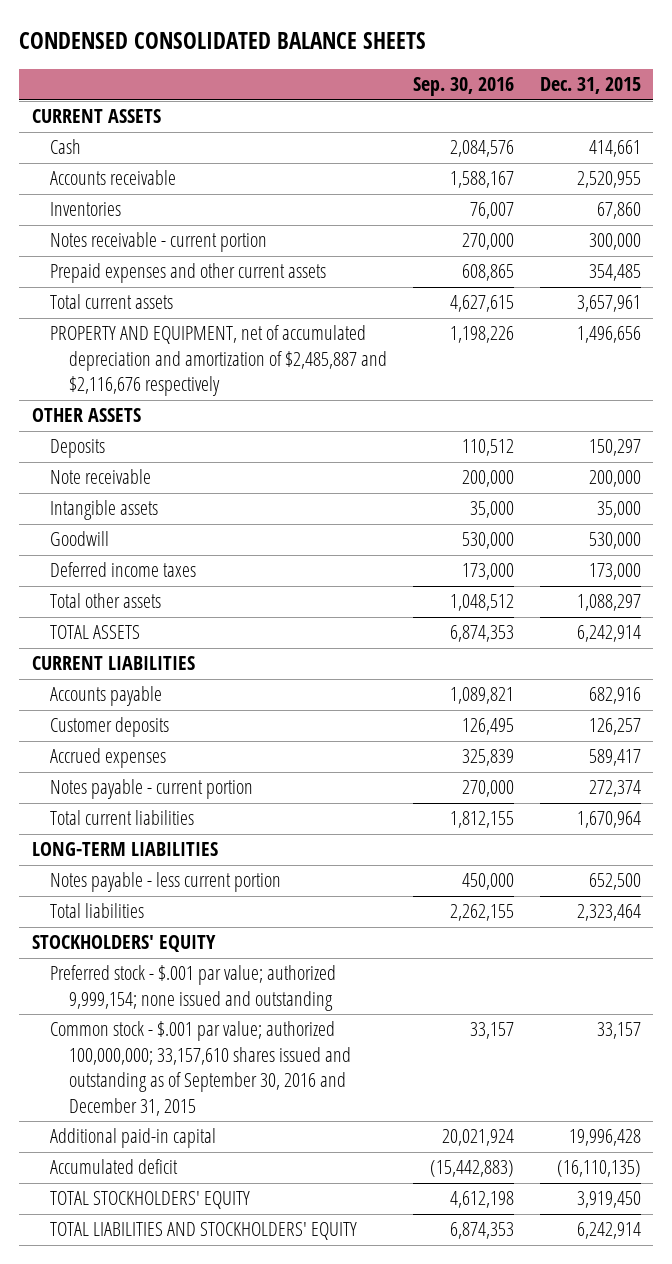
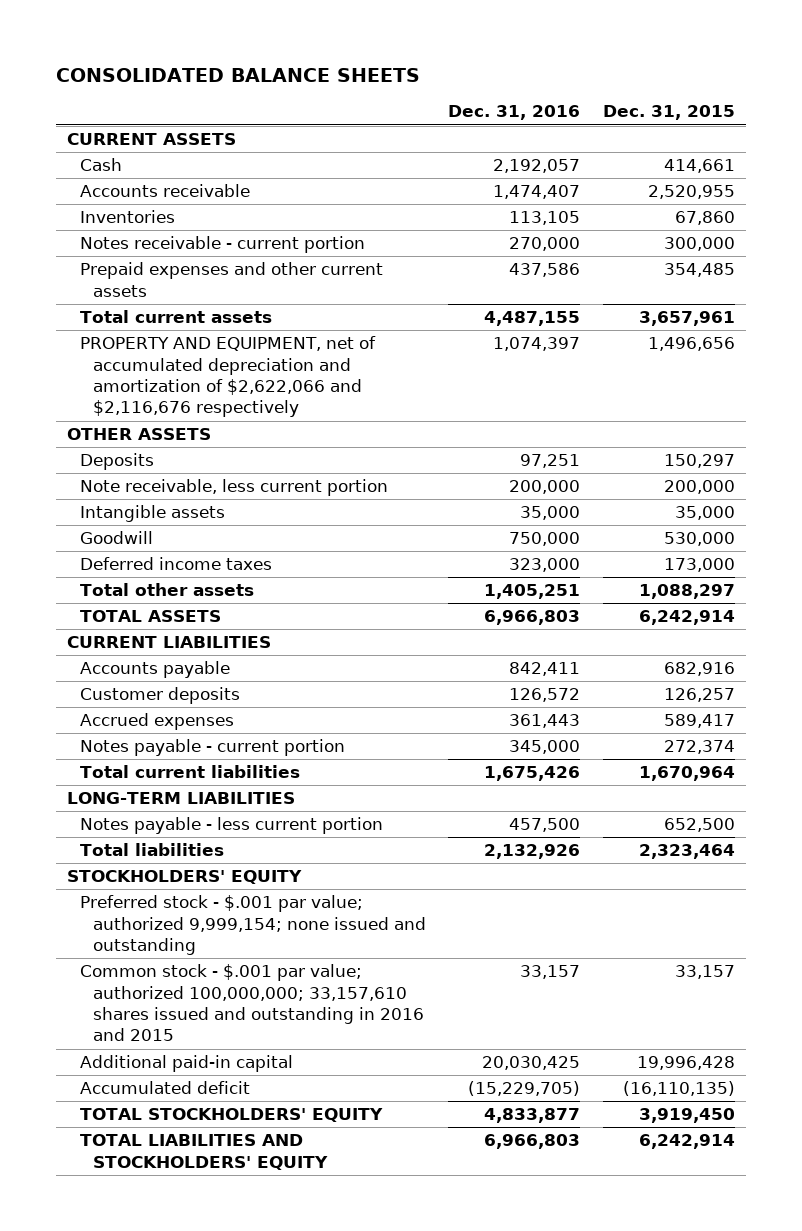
[18,32,426,50] CONDENSED CONSOLIDATED BALANCE SHEETS -> [55,67,420,82] CONSOLIDATED BALANCE SHEETS
[412,77,514,97] Sep. 30, 2016 -> none
none -> [448,105,581,121] Dec. 31, 2016
[50,325,388,397] PROPERTY AND EQUIPMENT, net of accumulated depreciation and amortization of $2,485,887 and $2,116,676 respectively -> [79,336,376,418] PROPERTY AND EQUIPMENT, net of accumulated depreciation and amortization of $2,622,066 and $2,116,676 respectively
[50,469,152,485] Note receivable -> [79,479,388,497] Note receivable, less current portion
[50,1021,352,1116] Common stock - $.001 par value; authorized 100,000,000; 33,157,610 shares issued and outstanding as of September 30, 2016 and December 31, 2015 -> [79,964,424,1042] Common stock - $.001 par value; authorized 100,000,000; 33,157,610 shares issued and outstanding in 2016 and 2015

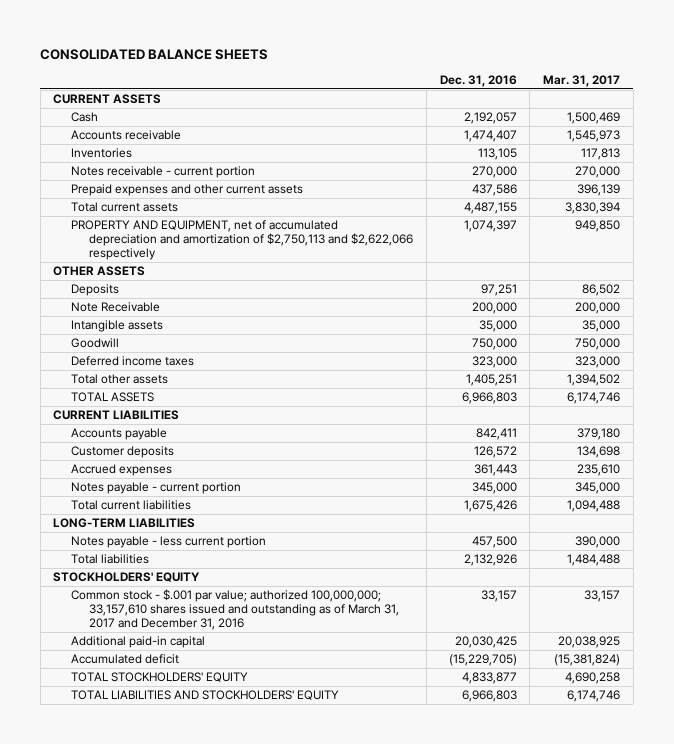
[603,105,736,121] Dec. 31, 2015 -> none
none -> [543,74,621,87] Mar. 31, 2017
[79,336,376,418] PROPERTY AND EQUIPMENT, net of accumulated depreciation and amortization of $2,622,066 and $2,116,676 respectively -> [71,220,414,260] PROPERTY AND EQUIPMENT, net of accumulated depreciation and amortization of $2,750,113 and $2,622,066 respectively
[79,479,388,497] Note receivable, less current portion -> [71,302,161,313] Note Receivable
[79,895,426,956] Preferred stock - $.001 par value; authorized 9,999,154; none issued and outstanding -> none
[79,964,424,1042] Common stock - $.001 par value; authorized 100,000,000; 33,157,610 shares issued and outstanding in 2016 and 2015 -> [71,589,400,630] Common stock - $.001 par value; authorized 100,000,000; 33,157,610 shares issued and outstanding as of March 31, 2017 and December 31, 2016

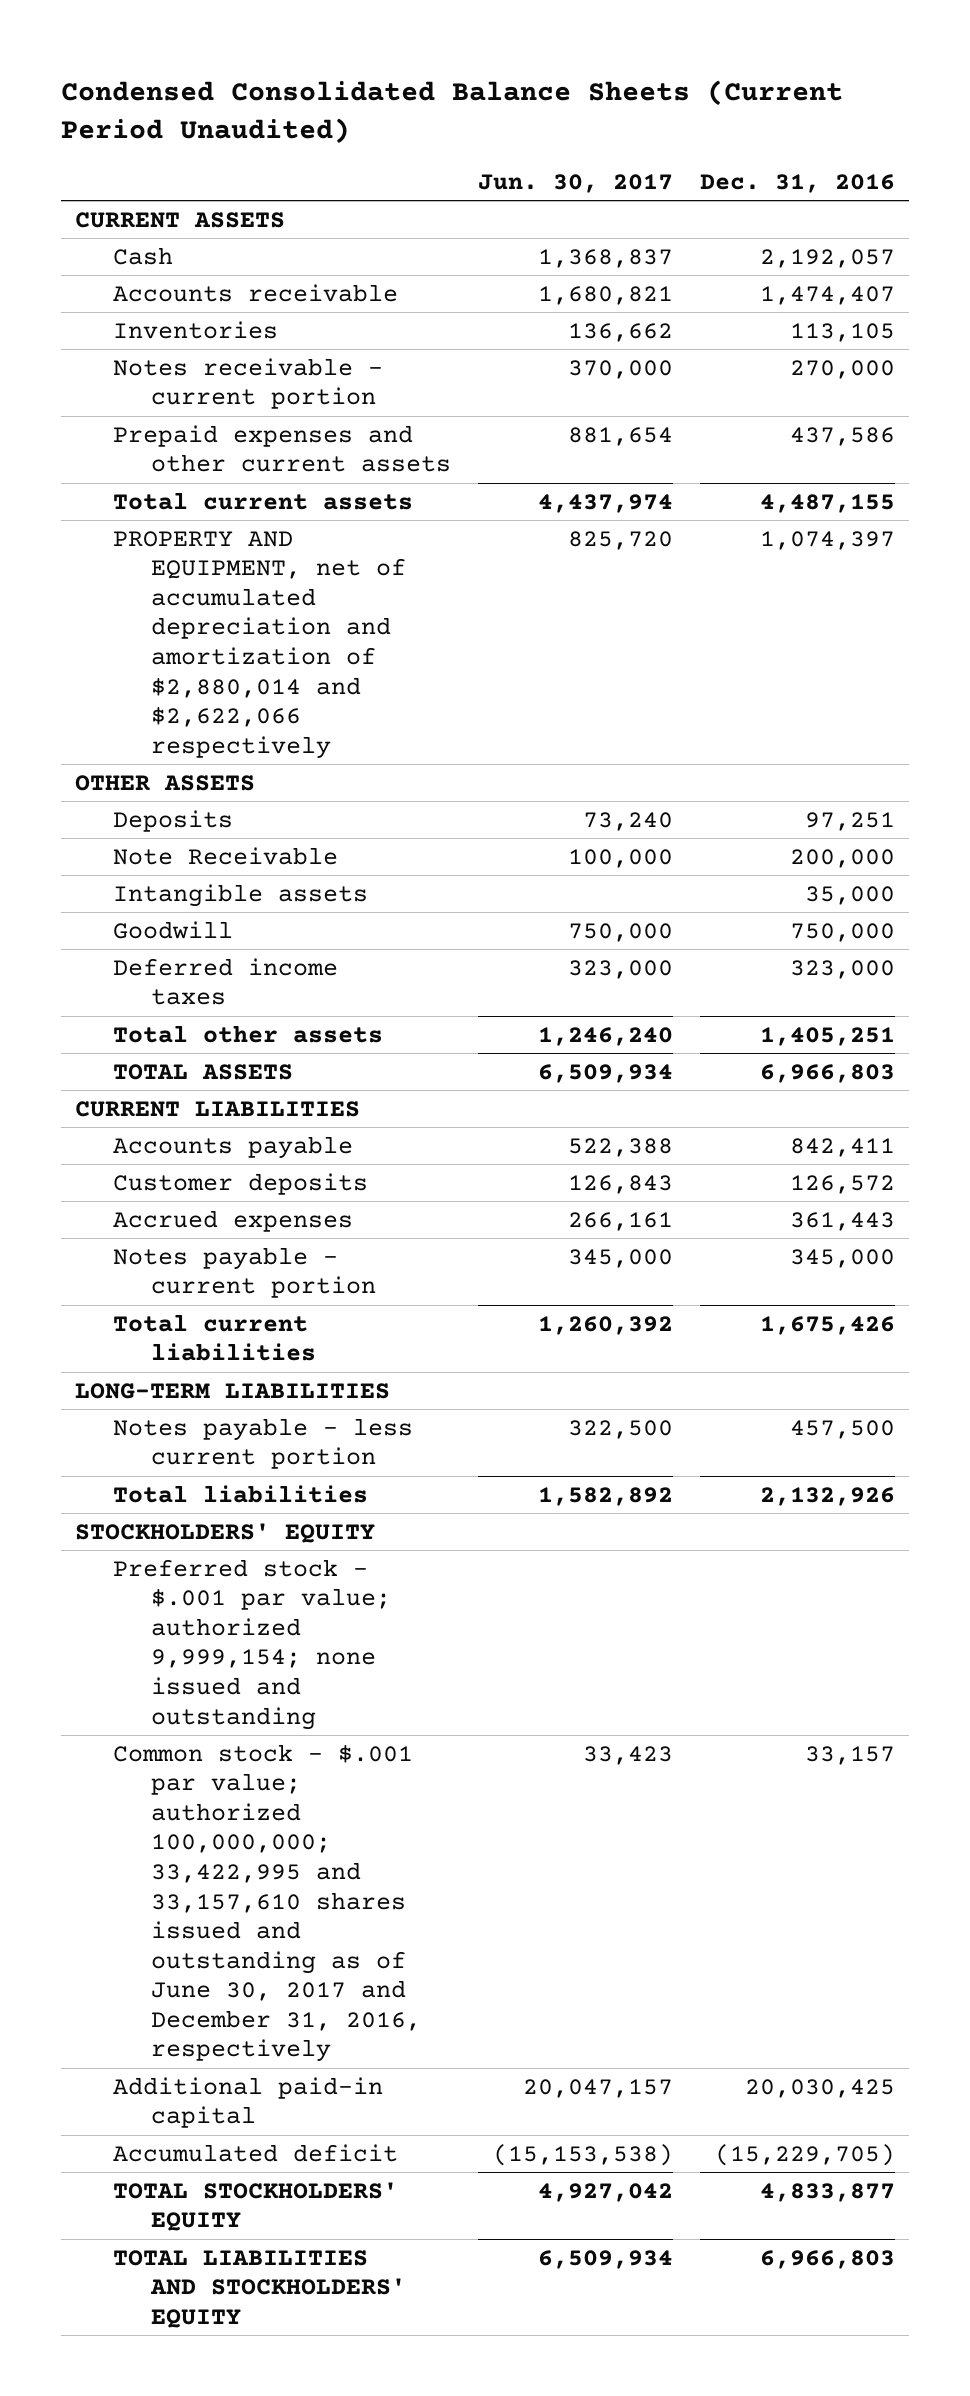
[40,48,269,60] CONSOLIDATED BALANCE SHEETS -> [61,79,844,144] Condensed Consolidated Balance Sheets (Current Period Unaudited)
[543,74,621,87] Mar. 31, 2017 -> none
none -> [477,173,673,193] Jun. 30, 2017
[71,220,414,260] PROPERTY AND EQUIPMENT, net of accumulated depreciation and amortization of $2,750,113 and $2,622,066 respectively -> [112,530,406,759] PROPERTY AND EQUIPMENT, net of accumulated depreciation and amortization of $2,880,014 and $2,622,066 respectively
none -> [112,1558,391,1730] Preferred stock - $.001 par value; authorized 9,999,154; none issued and outstanding
[71,589,400,630] Common stock - $.001 par value; authorized 100,000,000; 33,157,610 shares issued and outstanding as of March 31, 2017 and December 31, 2016 -> [112,1743,421,2063] Common stock - $.001 par value; authorized 100,000,000; 33,422,995 and 33,157,610 shares issued and outstanding as of June 30, 2017 and December 31, 2016, respectively

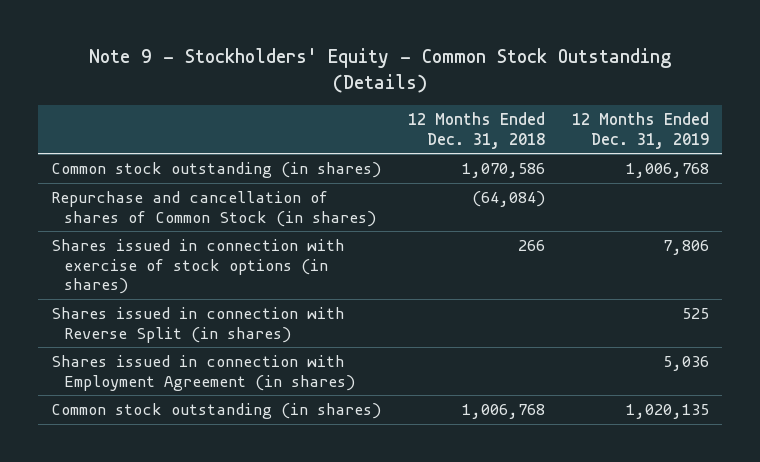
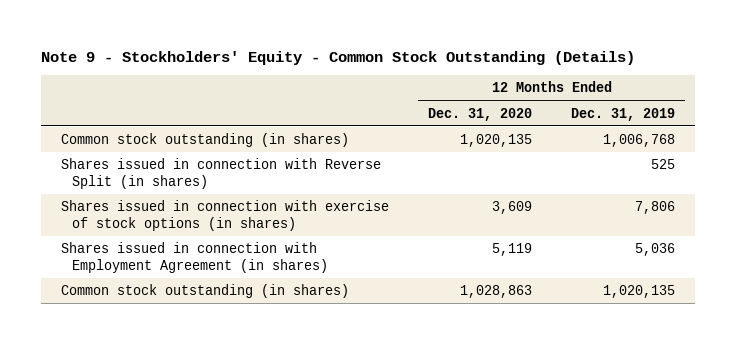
[407,112,545,149] 12 Months Ended Dec. 31, 2018 -> none
none -> [428,107,533,121] Dec. 31, 2020
[50,191,377,227] Repurchase and cancellation of shares of Common Stock (in shares) -> none
[50,239,344,295] Shares issued in connection with exercise of stock options (in shares) -> [60,200,389,232] Shares issued in connection with exercise of stock options (in shares)

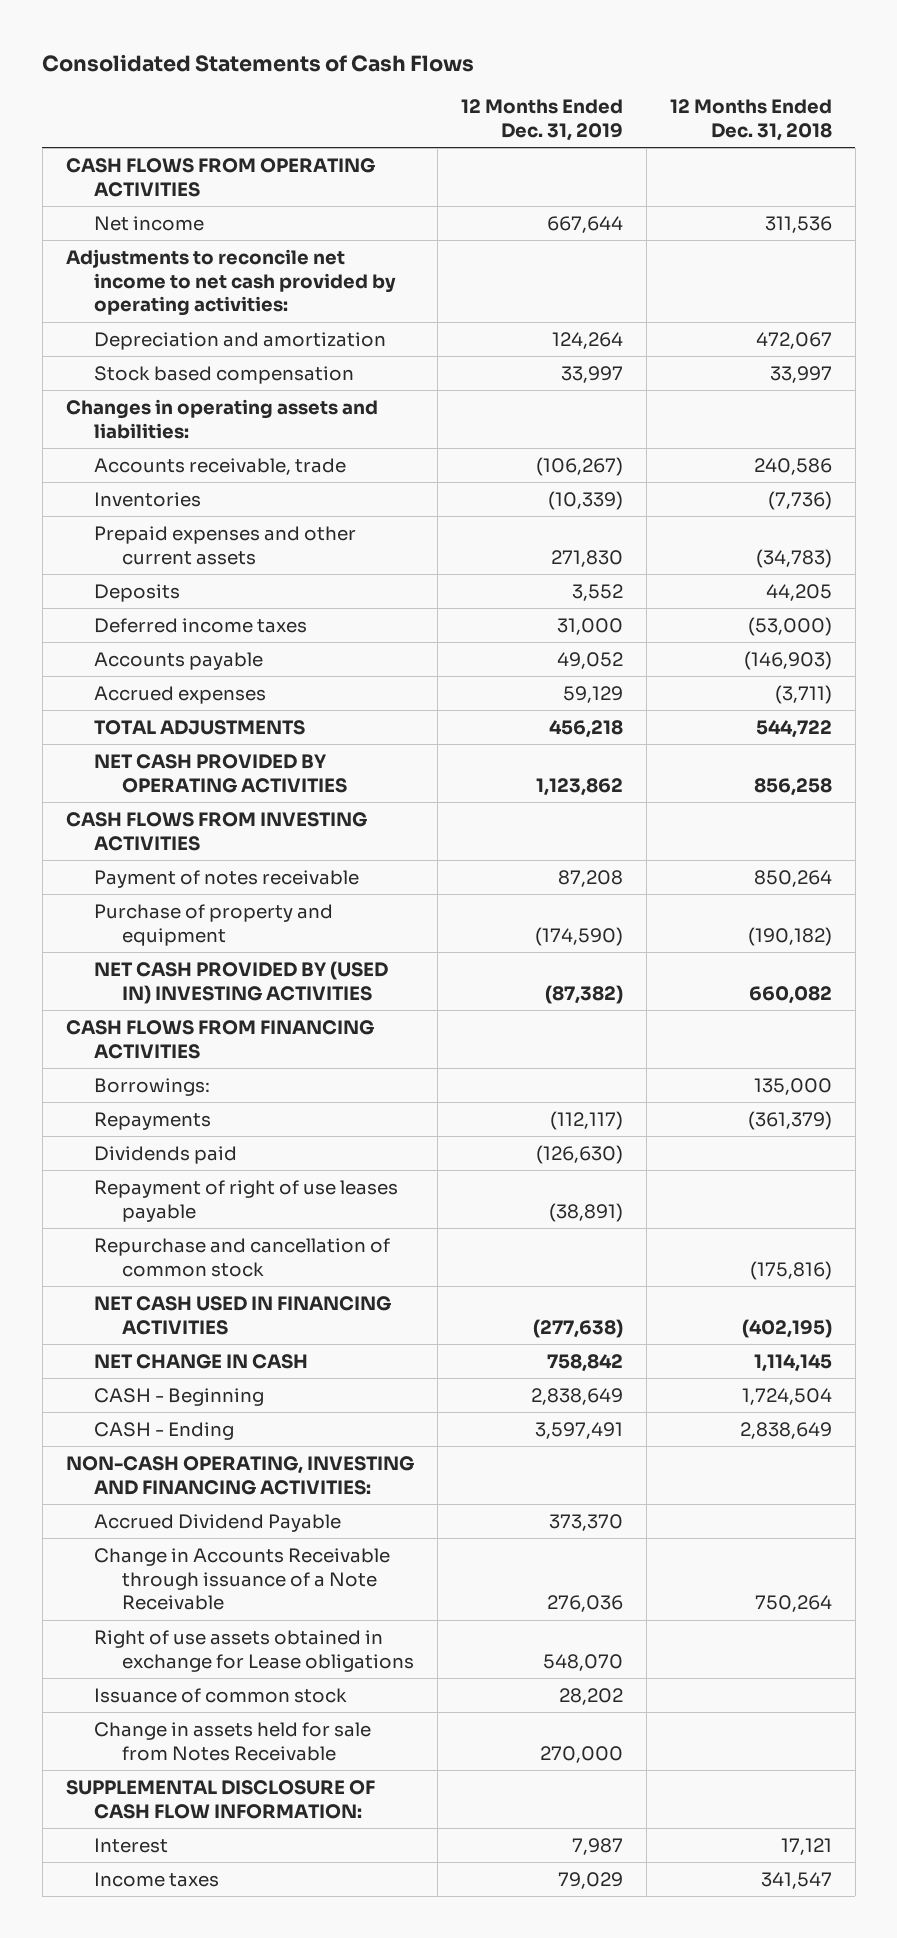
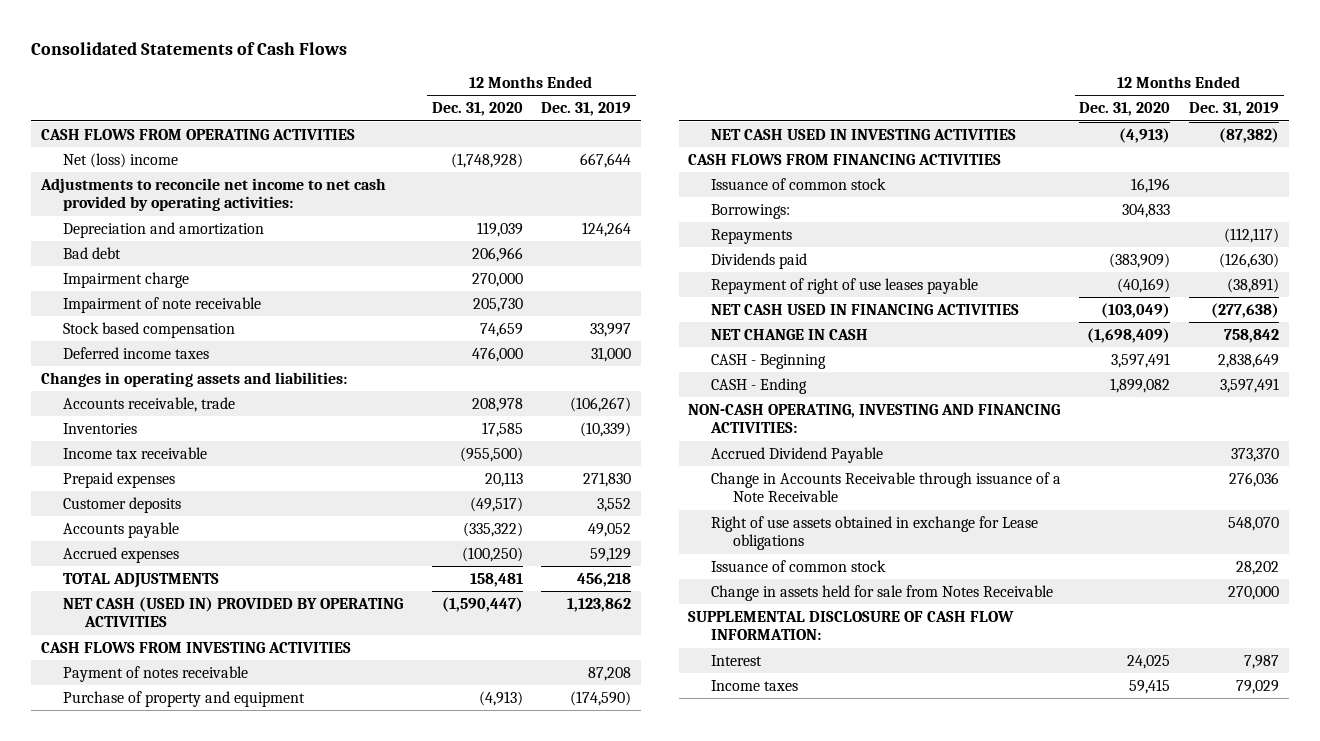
[669,99,832,141] 12 Months Ended Dec. 31, 2018 -> none
none -> [431,102,523,117] Dec. 31, 2020
[93,215,204,231] Net income -> [62,152,178,168] Net (loss) income
none -> [62,246,121,259] Bad debt
none -> [62,271,189,288] Impairment charge
none -> [62,296,261,313] Impairment of note receivable
[93,617,307,633] Deferred income taxes -> [62,346,209,359] Deferred income taxes
none -> [62,446,207,459] Income tax receivable
[93,525,356,565] Prepaid expenses and other current assets -> [62,471,175,488] Prepaid expenses
[93,583,180,602] Deposits -> [62,496,181,513] Customer deposits
[93,753,347,793] NET CASH PROVIDED BY OPERATING ACTIVITIES -> [62,596,403,628] NET CASH (USED IN) PROVIDED BY OPERATING ACTIVITIES
[93,960,388,1004] NET CASH PROVIDED BY (USED IN) INVESTING ACTIVITIES -> [710,128,1016,140] NET CASH USED IN INVESTING ACTIVITIES
none -> [710,177,886,190] Issuance of common stock
[93,1237,390,1277] Repurchase and cancellation of common stock -> none

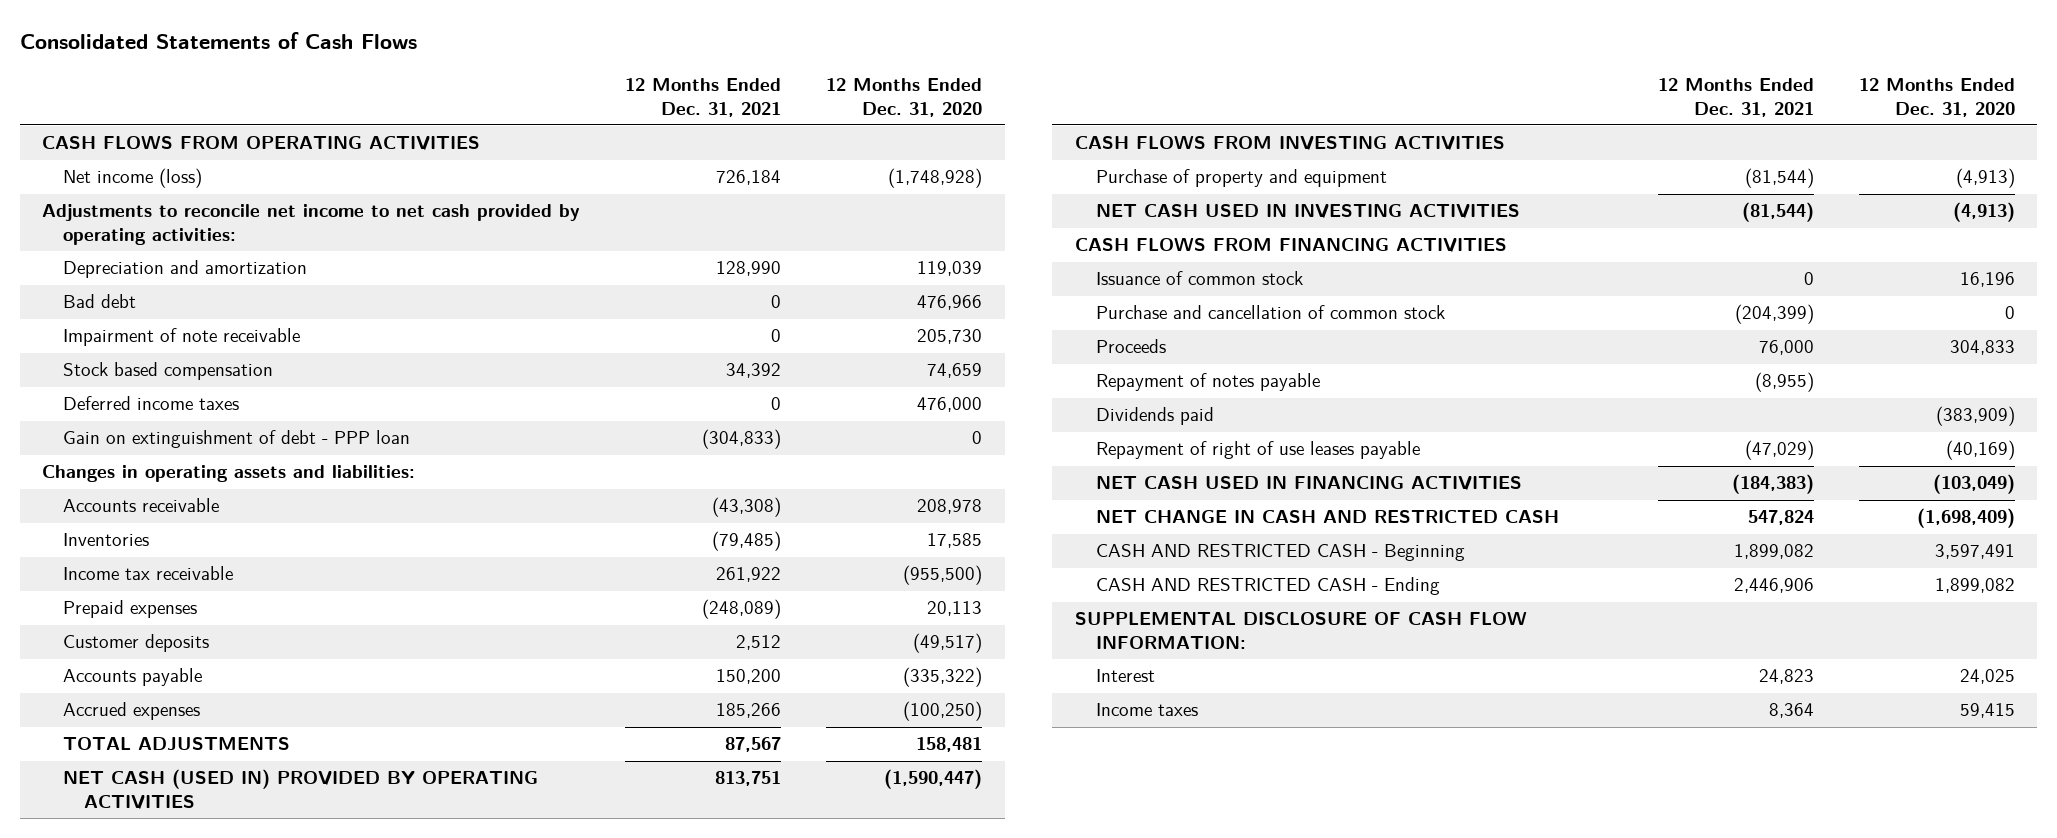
[541,102,632,117] Dec. 31, 2019 -> none
none -> [625,78,782,117] 12 Months Ended Dec. 31, 2021
[62,152,178,168] Net (loss) income -> [63,168,203,189] Net income (loss)
[62,271,189,288] Impairment charge -> none
[471,246,523,262] 206,966 -> [917,295,983,311] 476,966
none -> [63,430,411,449] Gain on extinguishment of debt - PPP loan
[62,396,235,412] Accounts receivable, trade -> [63,498,220,513] Accounts receivable
[62,665,248,682] Payment of notes receivable -> none
none -> [1095,305,1445,320] Purchase and cancellation of common stock
[710,203,790,219] Borrowings: -> [1095,339,1166,354] Proceeds
[710,228,792,244] Repayments -> [1095,373,1320,392] Repayment of notes payable
[688,403,1061,434] NON-CASH OPERATING, INVESTING AND FINANCING ACTIVITIES: -> none
[710,446,883,463] Accrued Dividend Payable -> none
[710,471,1061,503] Change in Accounts Receivable through issuance of a Note Receivable -> none
[710,515,1038,551] Right of use assets obtained in exchange for Lease obligations -> none
[710,559,886,572] Issuance of common stock -> none
[710,584,1053,601] Change in assets held for sale from Notes Receivable -> none
[710,328,868,340] NET CHANGE IN CASH -> [1095,510,1559,524] NET CHANGE IN CASH AND RESTRICTED CASH
[710,353,826,369] CASH - Beginning -> [1095,544,1465,562] CASH AND RESTRICTED CASH - Beginning
[710,377,807,394] CASH - Ending -> [1095,577,1440,596] CASH AND RESTRICTED CASH - Ending

